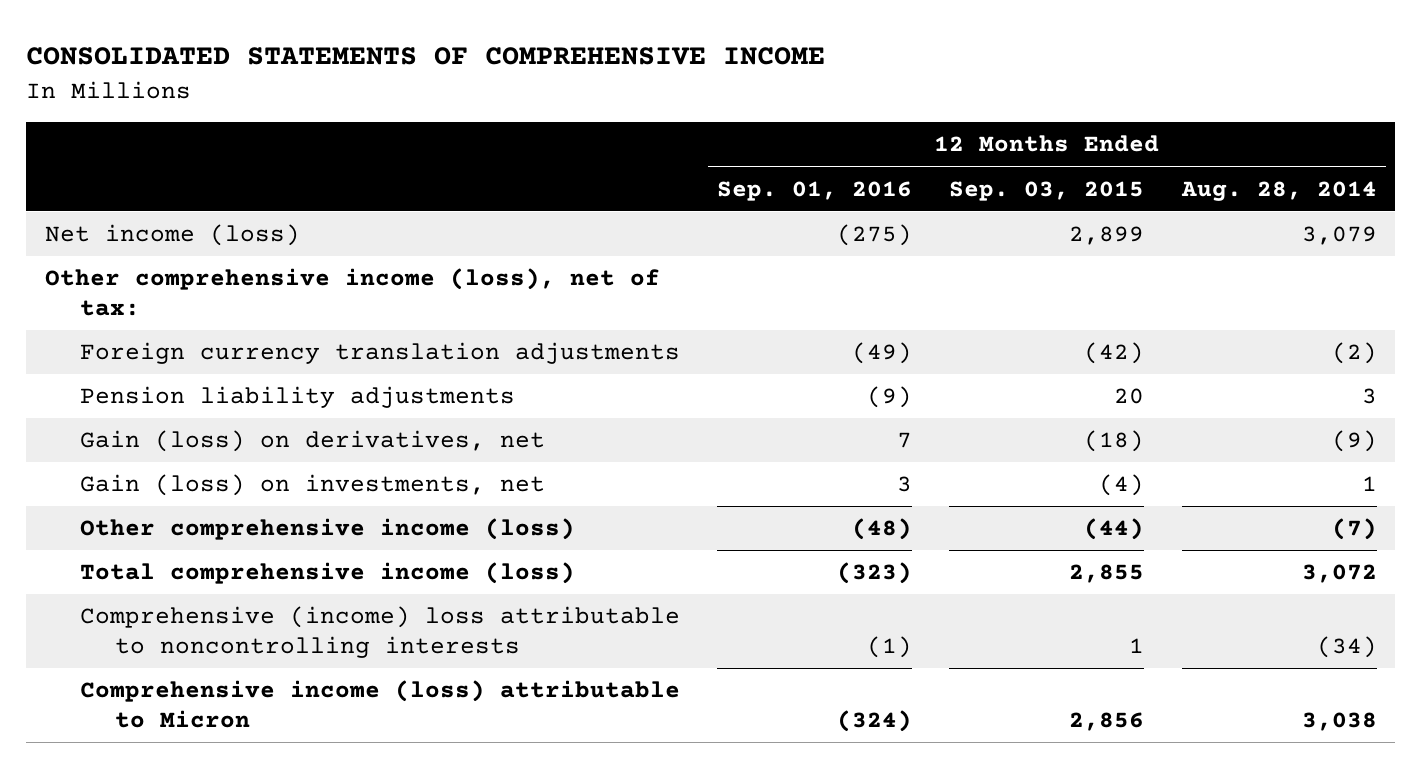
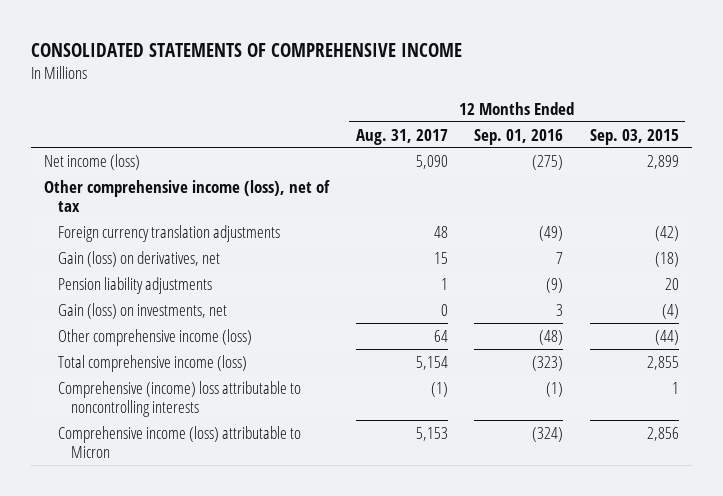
[1180,180,1377,201] Aug. 28, 2014 -> none
none -> [355,128,448,145] Aug. 31, 2017
[44,268,660,317] Other comprehensive income (loss), net of tax: -> [44,179,331,213] Other comprehensive income (loss), net of tax
[79,386,515,409] Pension liability adjustments -> [57,276,212,294] Pension liability adjustments

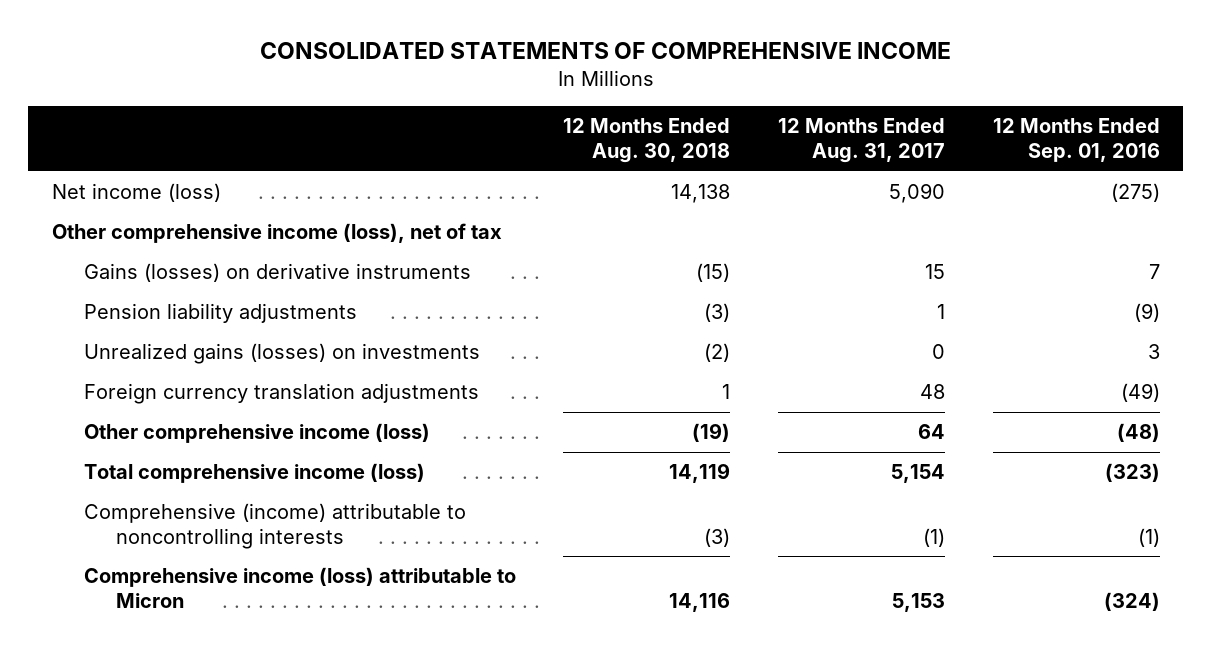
[589,128,679,145] Sep. 03, 2015 -> none
none -> [563,118,731,163] 12 Months Ended Aug. 30, 2018
[57,250,220,267] Gain (loss) on derivatives, net -> [83,263,471,283] Gains (losses) on derivative instruments
[57,302,227,319] Gain (loss) on investments, net -> [83,343,480,365] Unrealized gains (losses) on investments
[57,224,280,242] Foreign currency translation adjustments -> [83,383,479,405] Foreign currency translation adjustments
[57,380,301,418] Comprehensive (income) loss attributable to noncontrolling interests -> [83,503,466,549] Comprehensive (income) attributable to noncontrolling interests

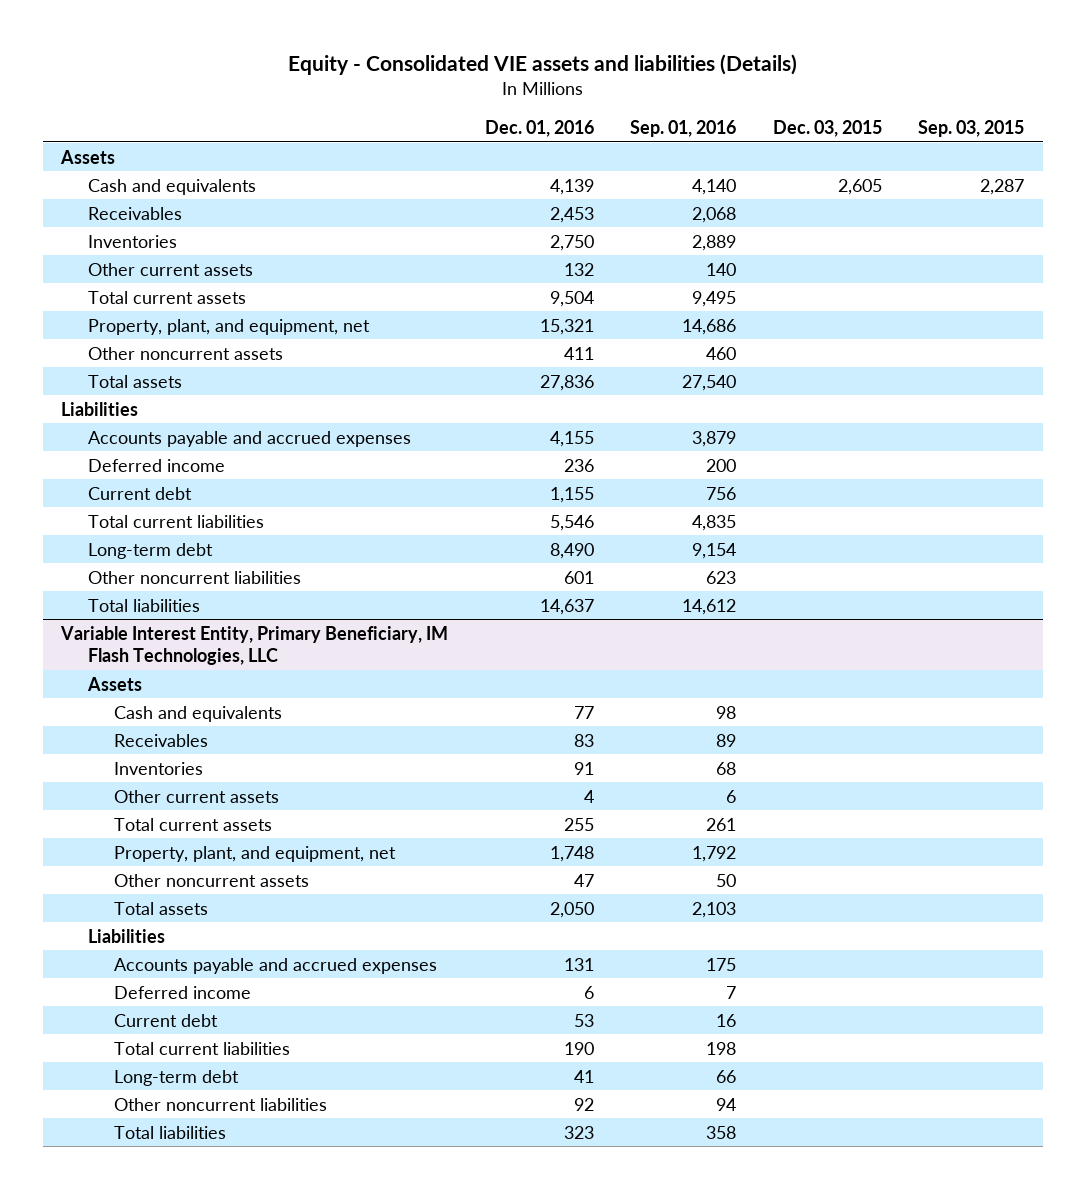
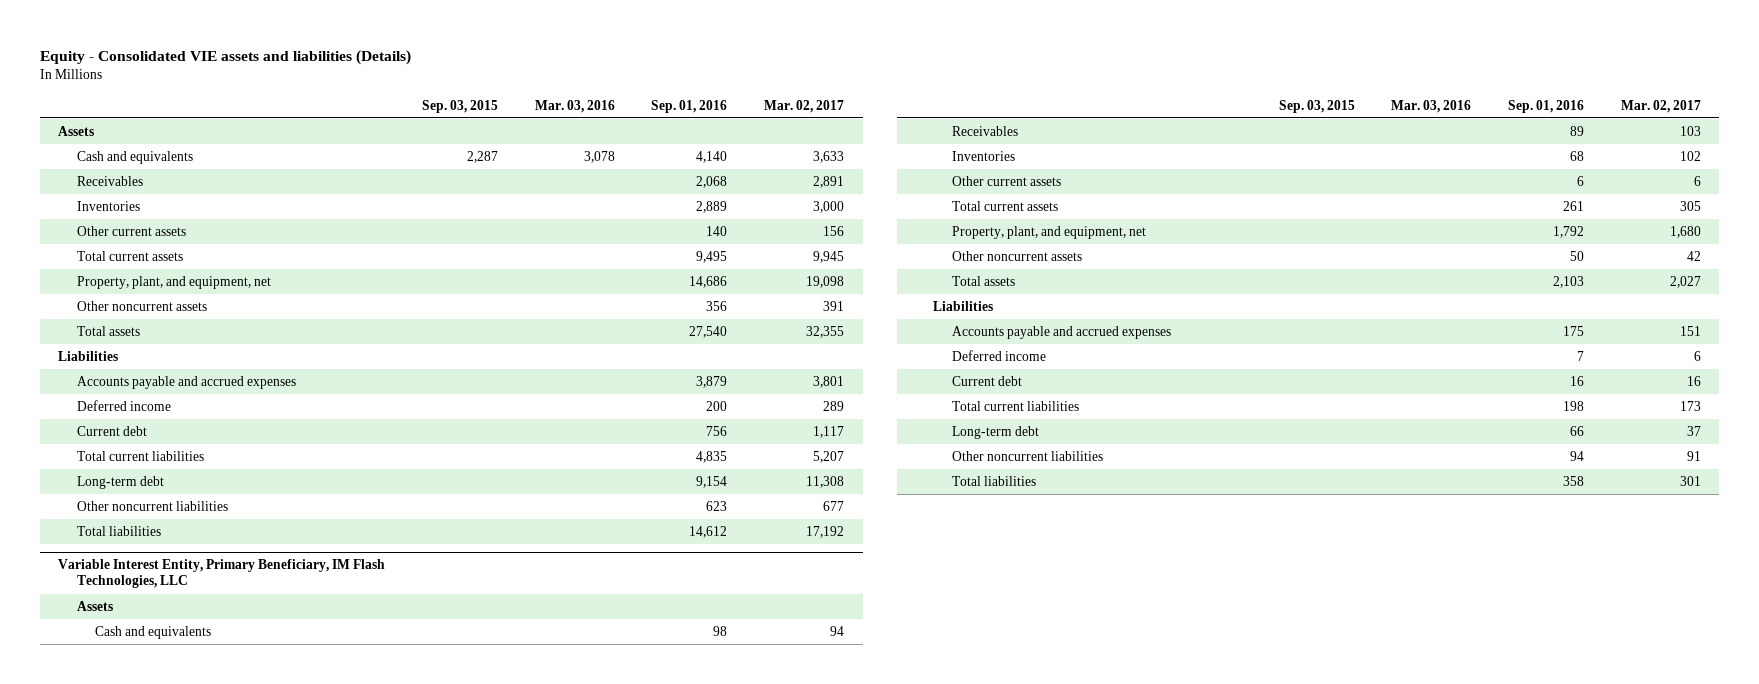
[484,119,594,137] Dec. 01, 2016 -> none
[772,119,882,137] Dec. 03, 2015 -> none
none -> [534,99,615,113] Mar. 03, 2016
none -> [764,99,845,113] Mar. 02, 2017
[706,346,737,360] 460 -> [706,300,728,311] 356

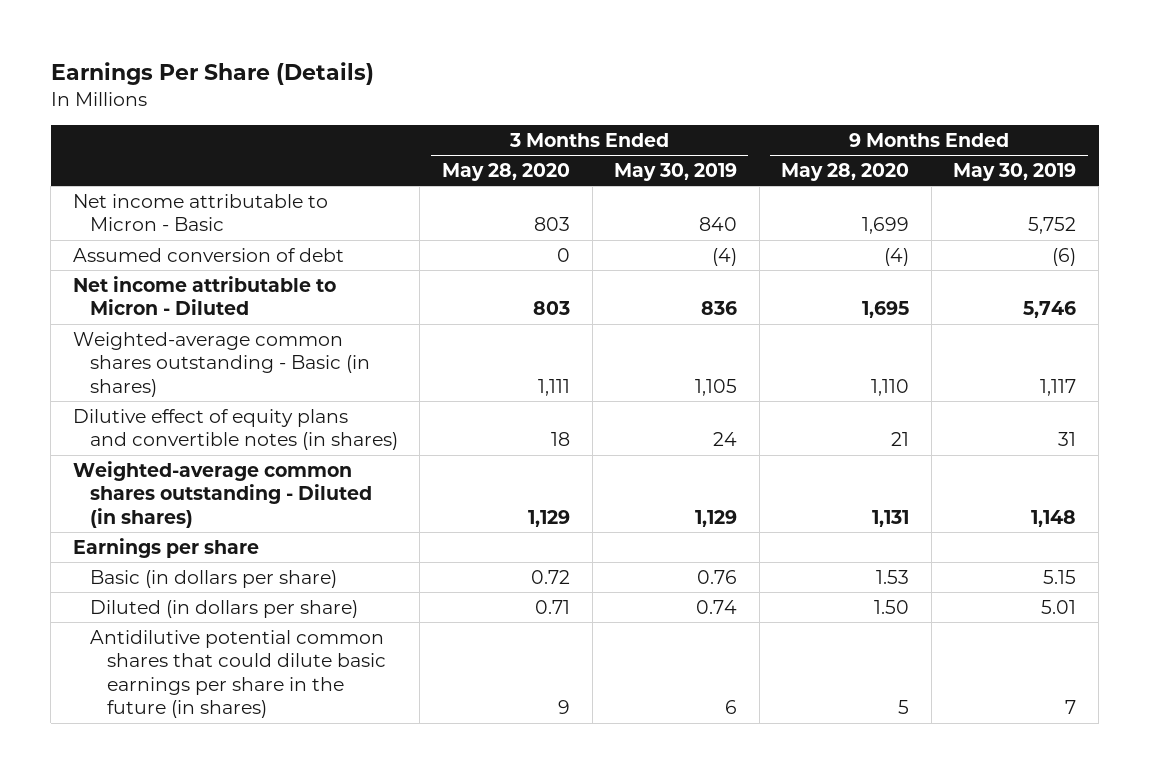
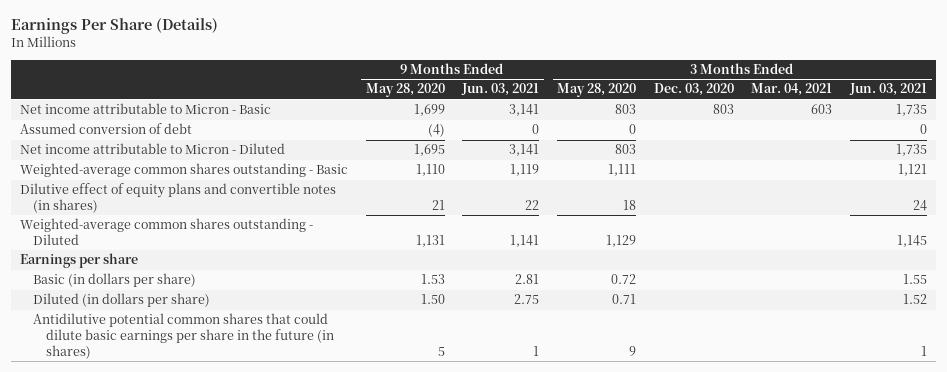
[614,163,738,182] May 30, 2019 -> none
[953,163,1077,182] May 30, 2019 -> none
none -> [461,83,540,97] Jun. 03, 2021
none -> [653,83,734,97] Dec. 03, 2020
none -> [751,83,833,97] Mar. 04, 2021
none -> [849,83,928,97] Jun. 03, 2021
[72,331,370,397] Weighted-average common shares outstanding - Basic (in shares) -> [19,163,348,178] Weighted-average common shares outstanding - Basic
[72,460,372,528] Weighted-average common shares outstanding - Diluted (in shares) -> [19,218,313,245] Weighted-average common shares outstanding - Diluted

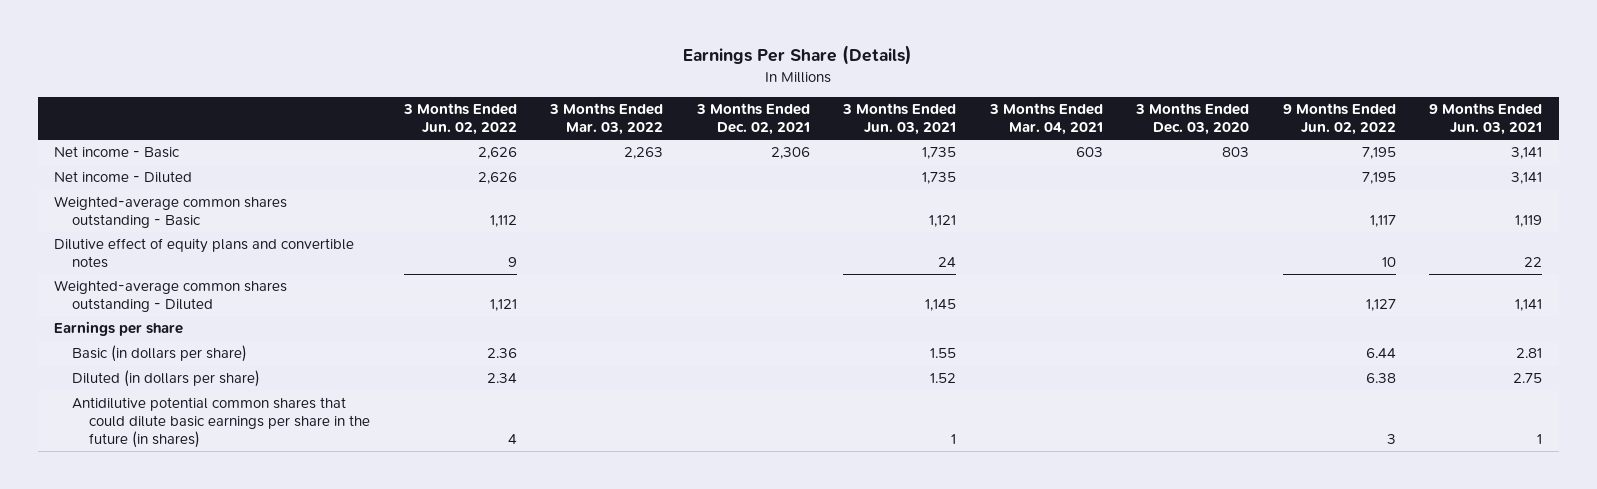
[365,83,445,98] May 28, 2020 -> none
[556,83,636,98] May 28, 2020 -> none
none -> [402,103,517,135] 3 Months Ended Jun. 02, 2022
none -> [549,103,664,135] 3 Months Ended Mar. 03, 2022
none -> [695,103,810,135] 3 Months Ended Dec. 02, 2021
none -> [1282,103,1396,135] 9 Months Ended Jun. 02, 2022
[19,123,192,135] Assumed conversion of debt -> none
[19,103,271,115] Net income attributable to Micron - Basic -> [54,146,181,159] Net income - Basic
[19,143,285,155] Net income attributable to Micron - Diluted -> [54,171,193,184] Net income - Diluted
[19,183,336,213] Dilutive effect of equity plans and convertible notes (in shares) -> [54,238,355,269] Dilutive effect of equity plans and convertible notes

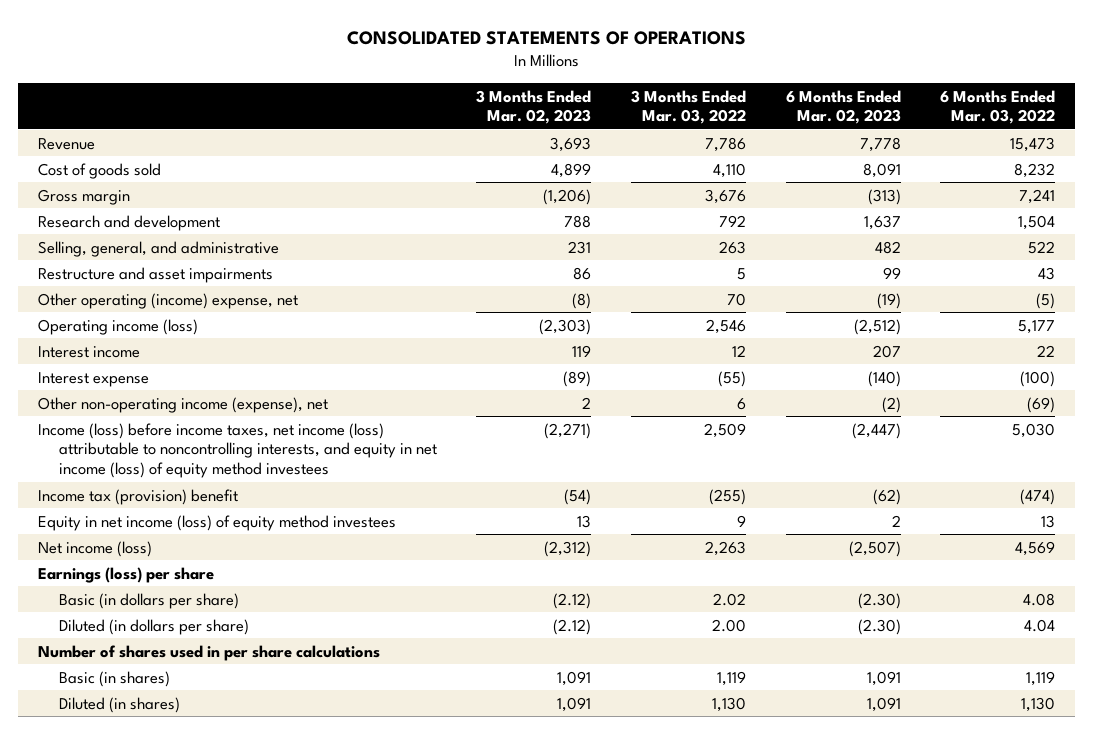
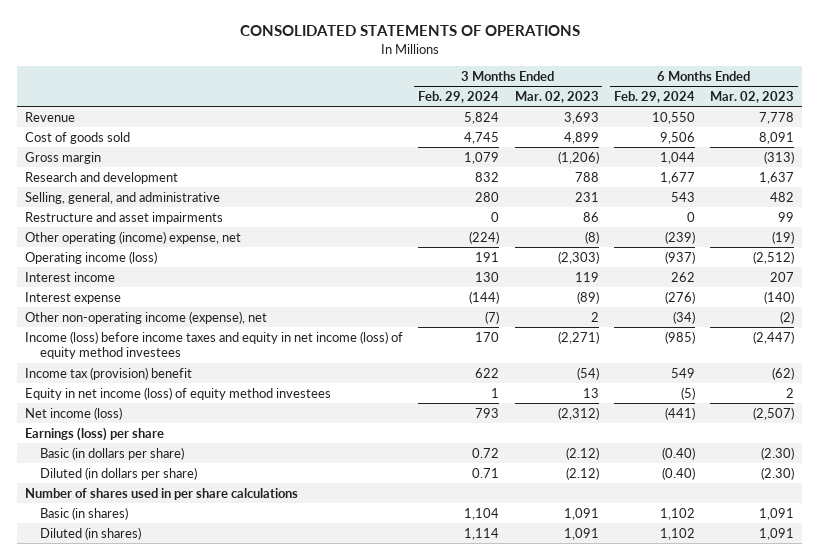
[631,89,747,125] 3 Months Ended Mar. 03, 2022 -> none
[940,89,1056,125] 6 Months Ended Mar. 03, 2022 -> none
none -> [418,90,500,103] Feb. 29, 2024
none -> [613,90,695,103] Feb. 29, 2024
[37,422,437,479] Income (loss) before income taxes, net income (loss) attributable to noncontrolling interests, and equity in net income (loss) of equity method investees -> [24,330,403,360] Income (loss) before income taxes and equity in net income (loss) of equity method investees

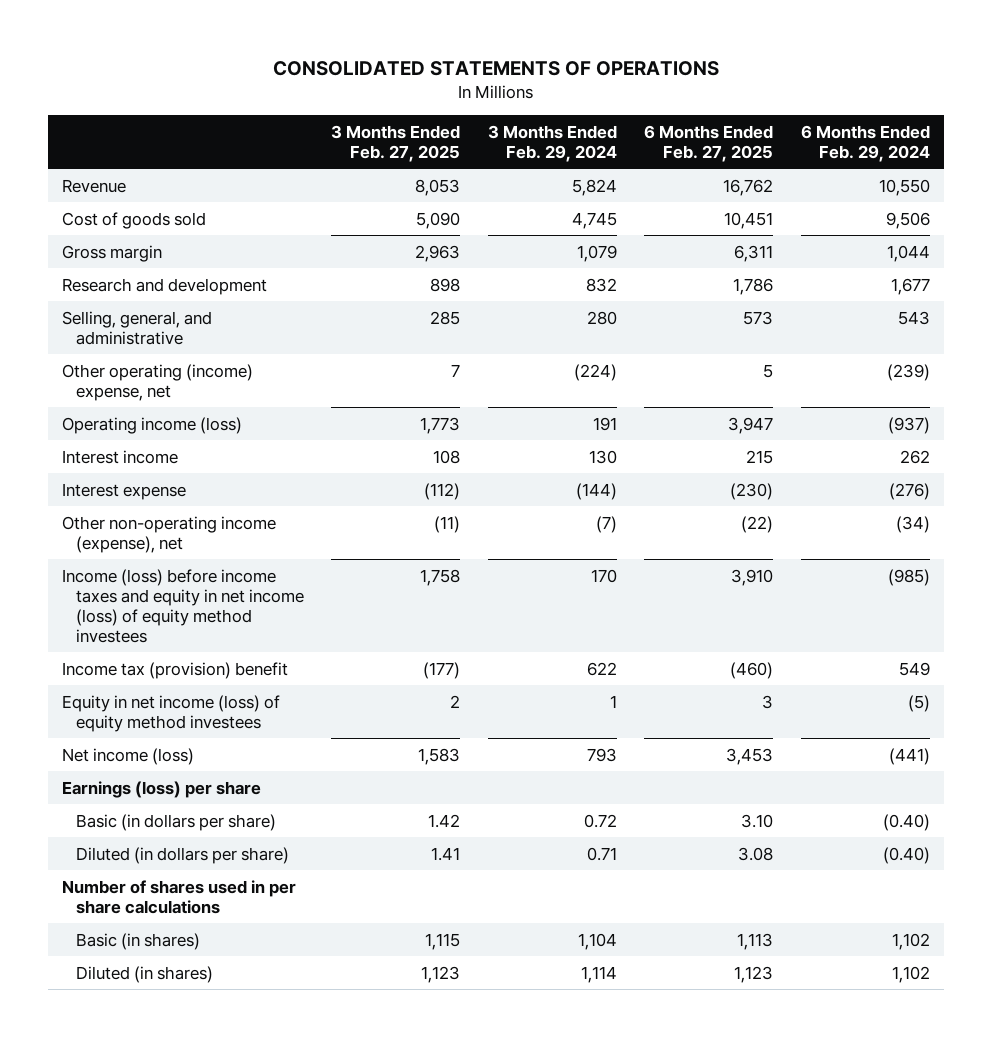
[514,90,599,103] Mar. 02, 2023 -> none
[710,90,795,103] Mar. 02, 2023 -> none
none -> [331,124,461,162] 3 Months Ended Feb. 27, 2025
none -> [644,124,774,162] 6 Months Ended Feb. 27, 2025
[24,211,223,224] Restructure and asset impairments -> none

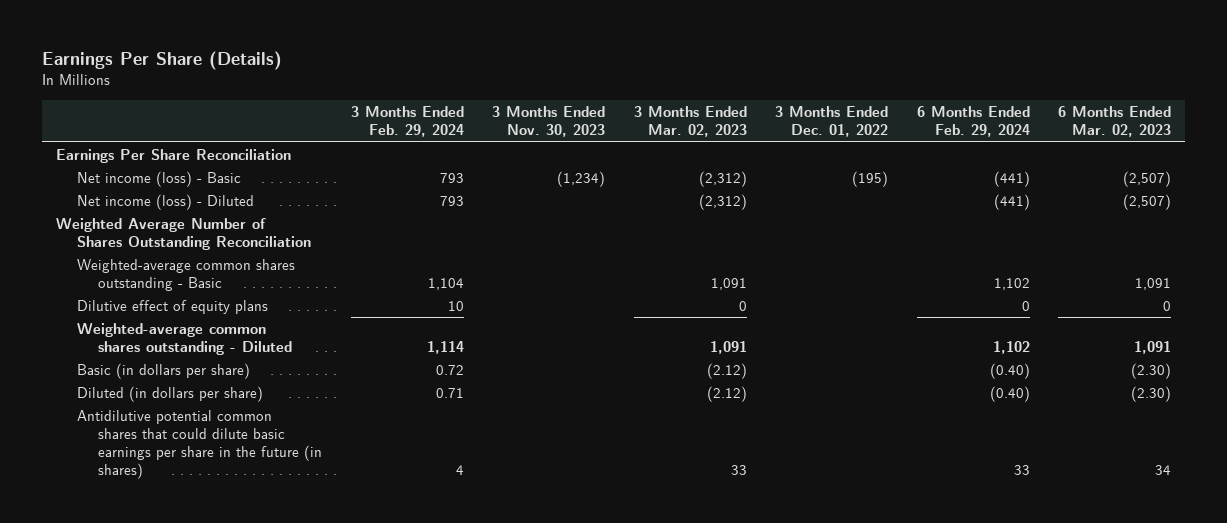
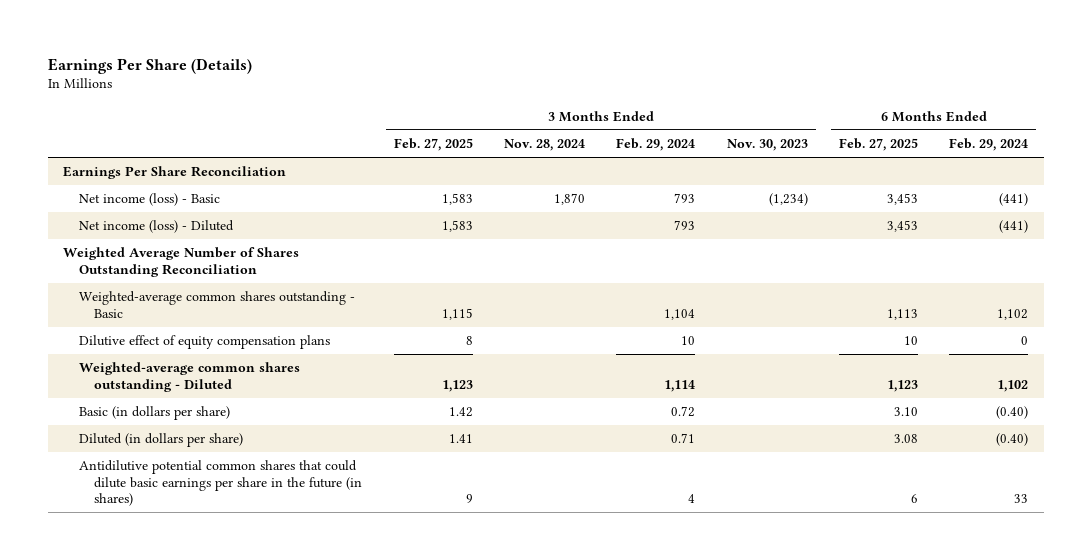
[633,106,747,138] 3 Months Ended Mar. 02, 2023 -> none
[775,106,889,138] 3 Months Ended Dec. 01, 2022 -> none
[1058,106,1172,138] 6 Months Ended Mar. 02, 2023 -> none
none -> [393,137,473,151] Feb. 27, 2025
none -> [504,138,586,151] Nov. 28, 2024
none -> [839,137,919,151] Feb. 27, 2025
[77,299,269,314] Dilutive effect of equity plans -> [78,335,330,350] Dilutive effect of equity compensation plans

